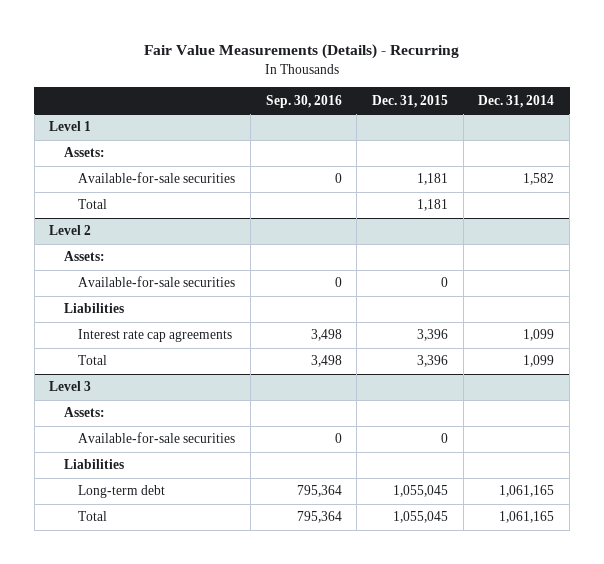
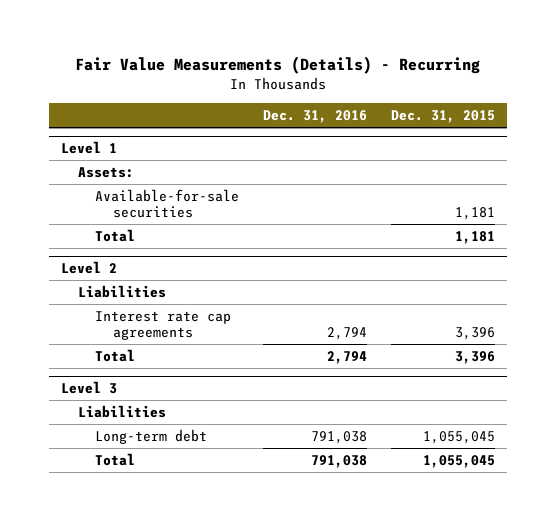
[265,94,342,108] Sep. 30, 2016 -> none
[478,94,555,108] Dec. 31, 2014 -> none
none -> [263,110,368,124] Dec. 31, 2016
[63,251,105,262] Assets: -> none
[78,276,236,288] Available-for-sale securities -> none
[63,407,105,418] Assets: -> none
[78,432,236,444] Available-for-sale securities -> none

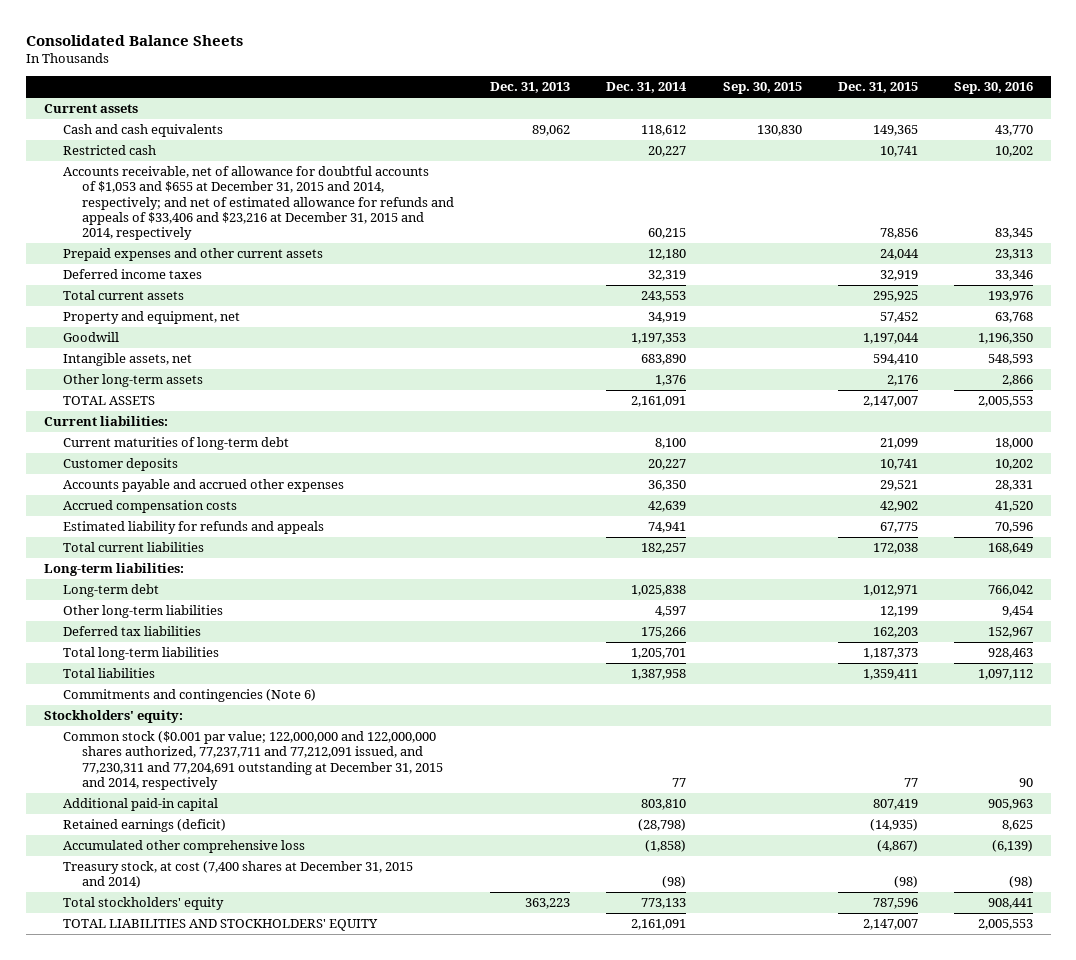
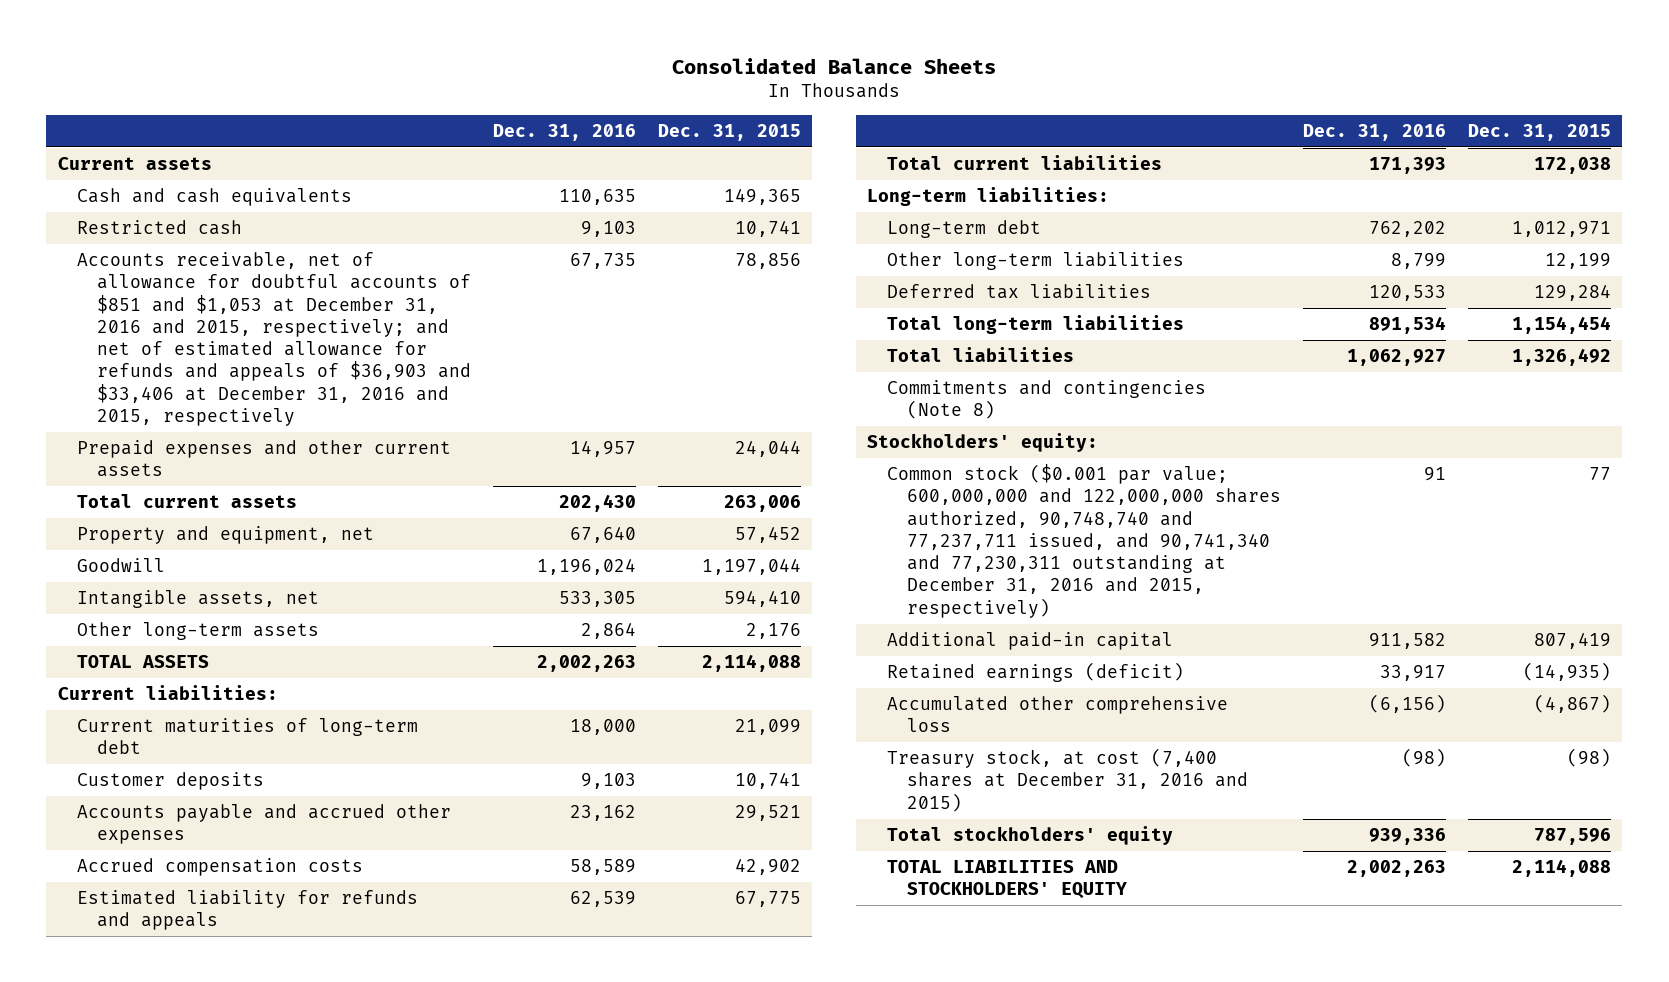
[490,82,571,94] Dec. 31, 2013 -> none
[606,82,688,94] Dec. 31, 2014 -> none
[722,82,802,95] Sep. 30, 2015 -> none
[953,82,1033,95] Sep. 30, 2016 -> none
none -> [493,123,637,141] Dec. 31, 2016
[63,166,455,241] Accounts receivable, net of allowance for doubtful accounts of $1,053 and $655 at December 31, 2015 and 2014, respectively; and net of estimated allowance for refunds and appeals of $33,406 and $23,216 at December 31, 2015 and 2014, respectively -> [77,252,472,427] Accounts receivable, net of allowance for doubtful accounts of $851 and $1,053 at December 31, 2016 and 2015, respectively; and net of estimated allowance for refunds and appeals of $36,903 and $33,406 at December 31, 2016 and 2015, respectively
[63,269,203,280] Deferred income taxes -> none
[872,291,918,303] 295,925 -> [724,495,802,513] 263,006
[862,396,918,408] 2,147,007 -> [702,654,802,673] 2,114,088
[872,627,918,639] 162,203 -> [1533,284,1611,302] 129,284
[862,648,918,660] 1,187,373 -> [1511,316,1611,335] 1,154,454
[862,669,918,681] 1,359,411 -> [1511,348,1611,367] 1,326,492
[63,689,317,703] Commitments and contingencies (Note 6) -> [886,380,1206,420] Commitments and contingencies (Note 8)
[63,731,444,791] Common stock ($0.001 par value; 122,000,000 and 122,000,000 shares authorized, 77,237,711 and 77,212,091 issued, and 77,230,311 and 77,204,691 outstanding at December 31, 2015 and 2014, respectively -> [886,464,1281,618] Common stock ($0.001 par value; 600,000,000 and 122,000,000 shares authorized, 90,748,740 and 77,237,711 issued, and 90,741,340 and 77,230,311 outstanding at December 31, 2016 and 2015, respectively)
[63,861,414,889] Treasury stock, at cost (7,400 shares at December 31, 2015 and 2014) -> [886,748,1248,812] Treasury stock, at cost (7,400 shares at December 31, 2016 and 2015)
[862,919,918,931] 2,147,007 -> [1511,859,1611,878] 2,114,088

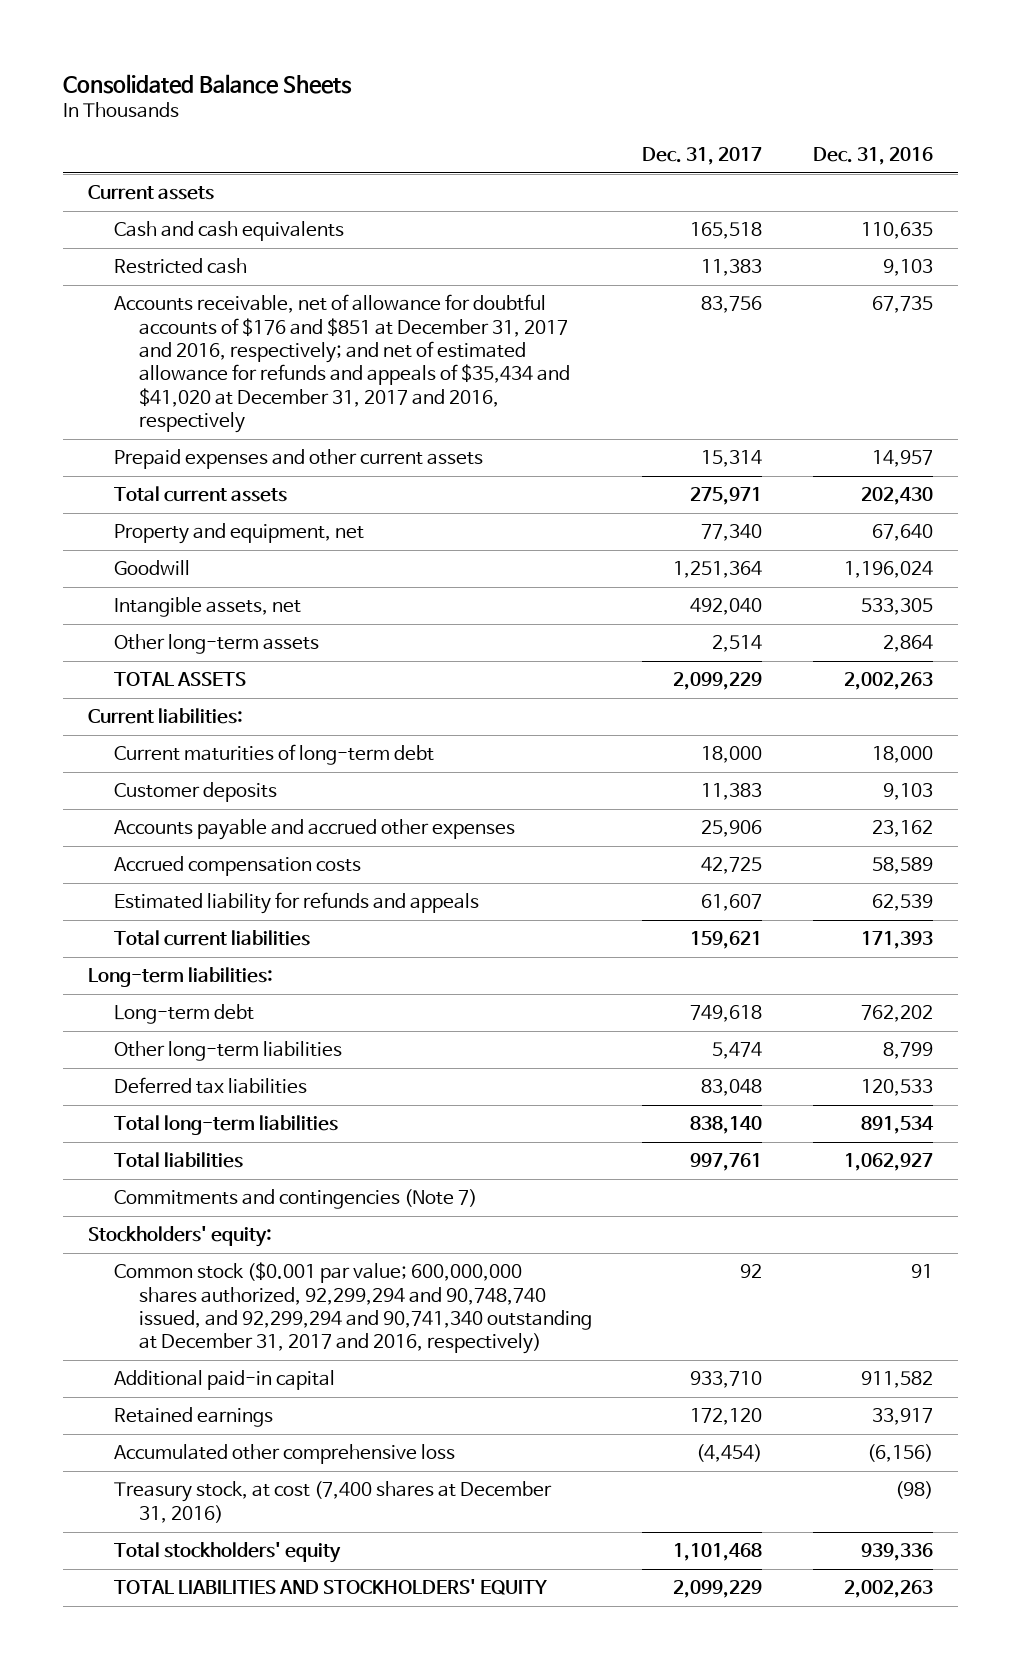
[658,123,802,141] Dec. 31, 2015 -> none
none -> [642,146,763,165] Dec. 31, 2017
[77,252,472,427] Accounts receivable, net of allowance for doubtful accounts of $851 and $1,053 at December 31, 2016 and 2015, respectively; and net of estimated allowance for refunds and appeals of $36,903 and $33,406 at December 31, 2016 and 2015, respectively -> [113,294,571,434] Accounts receivable, net of allowance for doubtful accounts of $176 and $851 at December 31, 2017 and 2016, respectively; and net of estimated allowance for refunds and appeals of $35,434 and $41,020 at December 31, 2017 and 2016, respectively
[886,380,1206,420] Commitments and contingencies (Note 8) -> [113,1189,477,1210] Commitments and contingencies (Note 7)
[886,464,1281,618] Common stock ($0.001 par value; 600,000,000 and 122,000,000 shares authorized, 90,748,740 and 77,237,711 issued, and 90,741,340 and 77,230,311 outstanding at December 31, 2016 and 2015, respectively) -> [113,1262,593,1355] Common stock ($0.001 par value; 600,000,000 shares authorized, 92,299,294 and 90,748,740 issued, and 92,299,294 and 90,741,340 outstanding at December 31, 2017 and 2016, respectively)
[886,662,1184,683] Retained earnings (deficit) -> [113,1407,273,1428] Retained earnings
[886,748,1248,812] Treasury stock, at cost (7,400 shares at December 31, 2016 and 2015) -> [113,1481,552,1523] Treasury stock, at cost (7,400 shares at December 31, 2016)

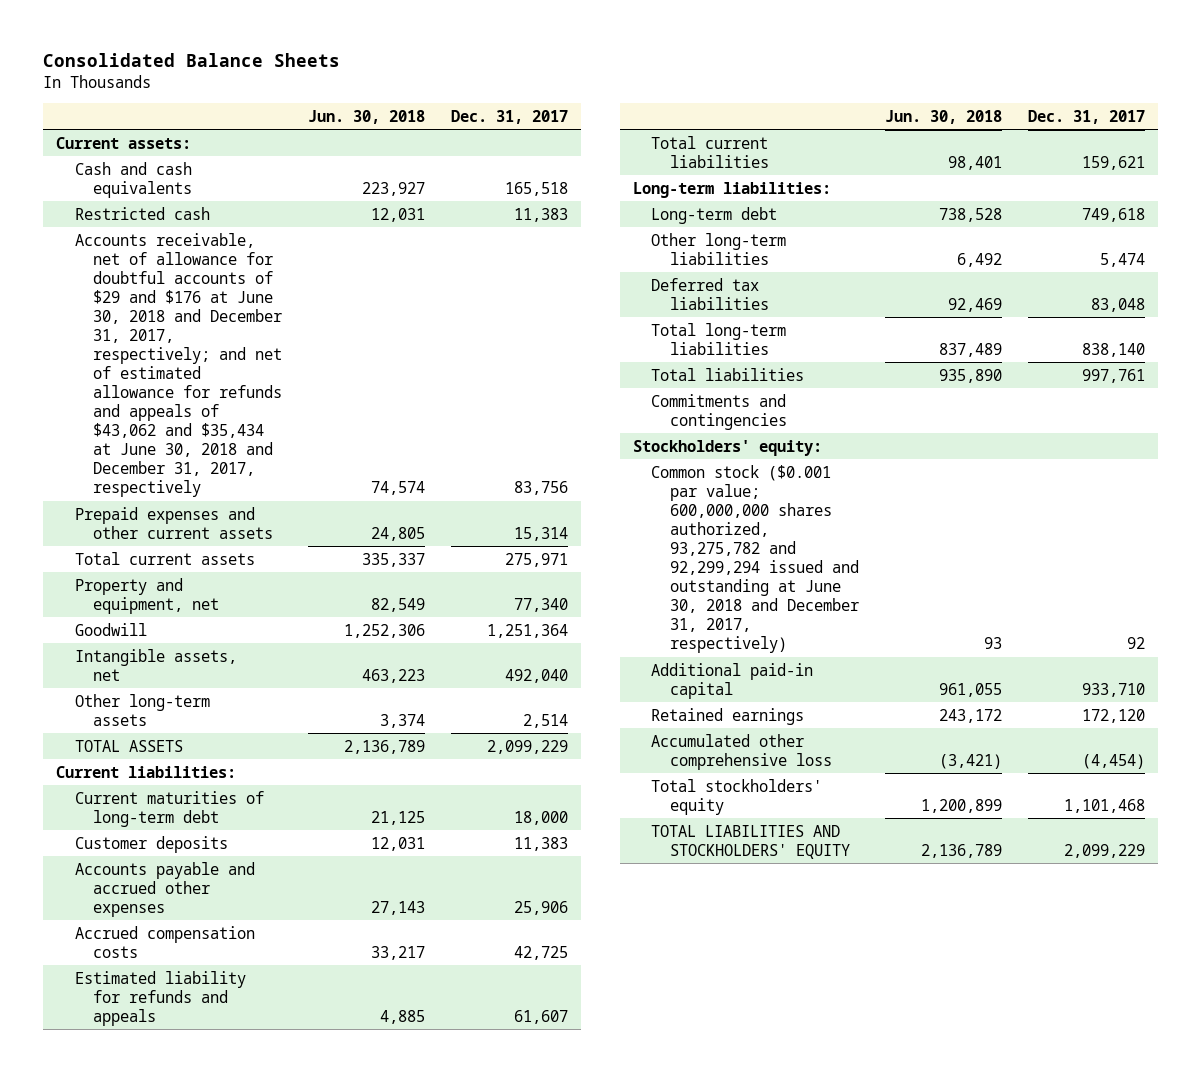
[812,146,933,165] Dec. 31, 2016 -> none
none -> [308,109,426,124] Jun. 30, 2018
[88,185,215,201] Current assets -> [56,136,192,149] Current assets:
[113,294,571,434] Accounts receivable, net of allowance for doubtful accounts of $176 and $851 at December 31, 2017 and 2016, respectively; and net of estimated allowance for refunds and appeals of $35,434 and $41,020 at December 31, 2017 and 2016, respectively -> [74,232,283,498] Accounts receivable, net of allowance for doubtful accounts of $29 and $176 at June 30, 2018 and December 31, 2017, respectively; and net of estimated allowance for refunds and appeals of $43,062 and $35,434 at June 30, 2018 and December 31, 2017, respectively
[113,1189,477,1210] Commitments and contingencies (Note 7) -> [651,393,787,430] Commitments and contingencies
[113,1262,593,1355] Common stock ($0.001 par value; 600,000,000 shares authorized, 92,299,294 and 90,748,740 issued, and 92,299,294 and 90,741,340 outstanding at December 31, 2017 and 2016, respectively) -> [651,464,859,654] Common stock ($0.001 par value; 600,000,000 shares authorized, 93,275,782 and 92,299,294 issued and outstanding at June 30, 2018 and December 31, 2017, respectively)
[113,1481,552,1523] Treasury stock, at cost (7,400 shares at December 31, 2016) -> none

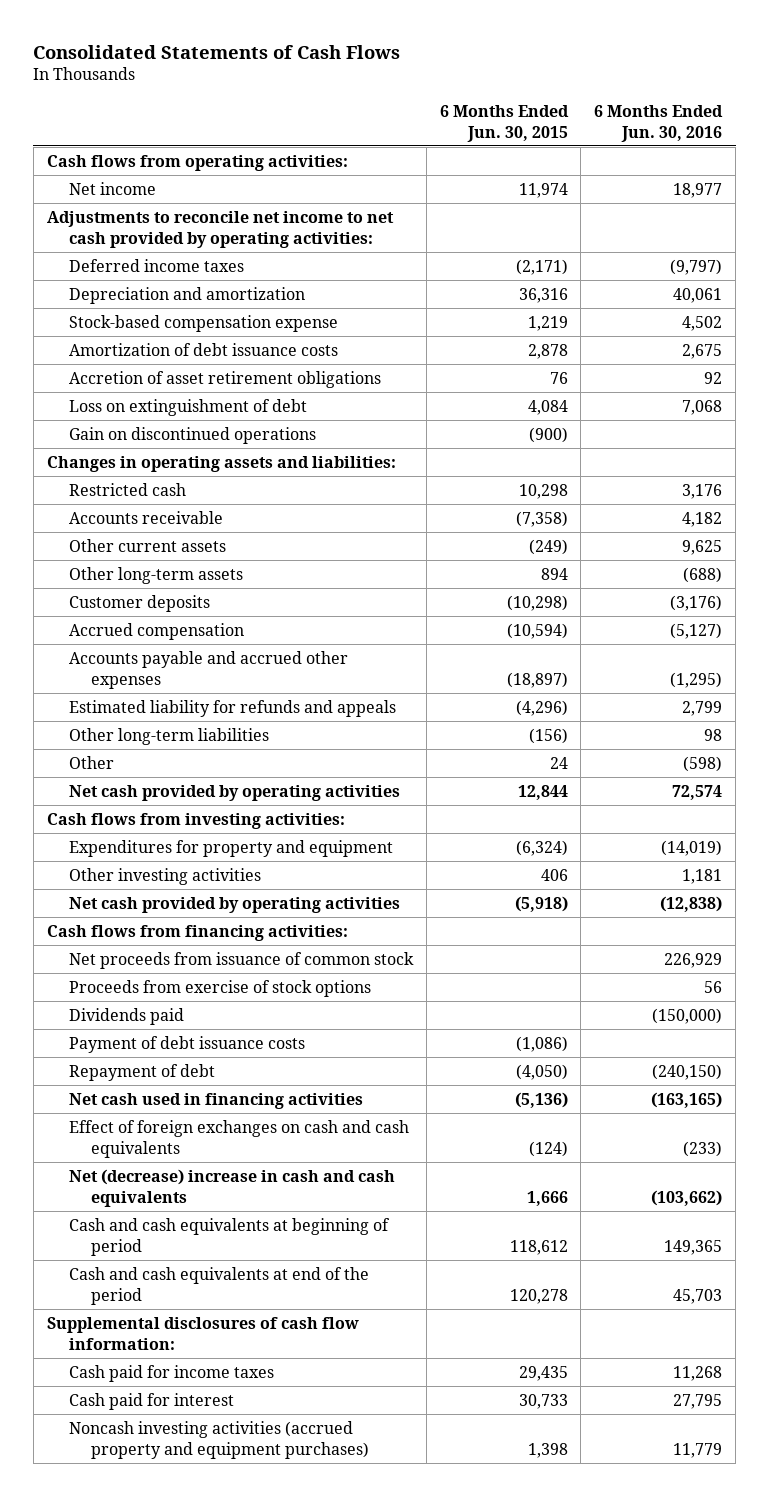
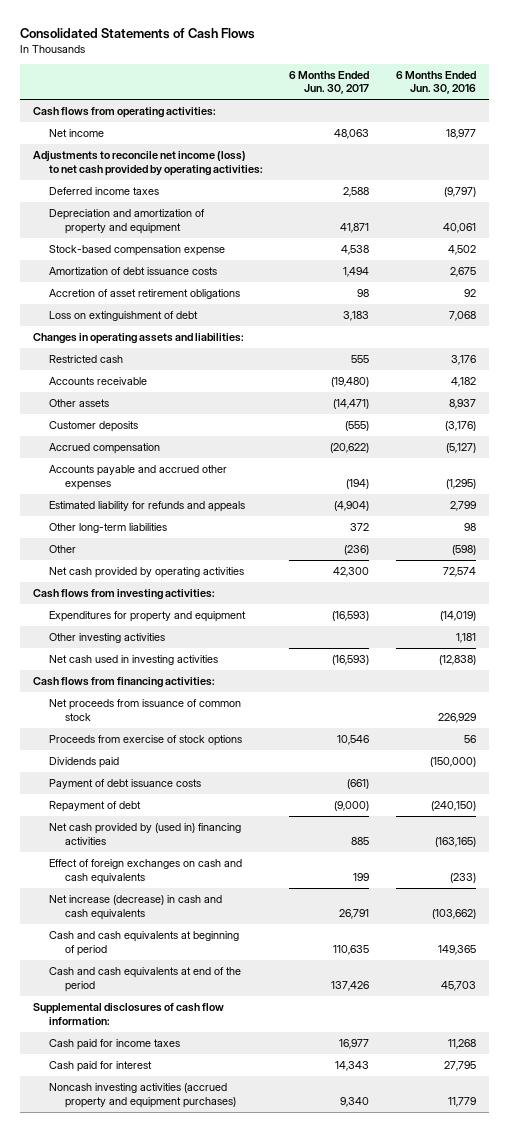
[439,104,569,142] 6 Months Ended Jun. 30, 2015 -> none
none -> [289,70,370,95] 6 Months Ended Jun. 30, 2017
[46,210,394,248] Adjustments to reconcile net income to net cash provided by operating activities: -> [33,151,263,176] Adjustments to reconcile net income (loss) to net cash provided by operating activities:
[68,286,305,304] Depreciation and amortization -> [48,209,205,234] Depreciation and amortization of property and equipment
[68,426,316,444] Gain on discontinued operations -> none
[68,566,243,584] Other long-term assets -> none
[68,538,226,552] Other current assets -> [48,399,109,408] Other assets
[682,539,723,555] 9,625 -> [448,399,476,410] 8,937
[68,896,400,913] Net cash provided by operating activities -> [48,655,218,666] Net cash used in investing activities
[68,1092,363,1109] Net cash used in financing activities -> [48,823,241,845] Net cash provided by (used in) financing activities
[68,1168,395,1207] Net (decrease) increase in cash and cash equivalents -> [48,895,222,920] Net increase (decrease) in cash and cash equivalents

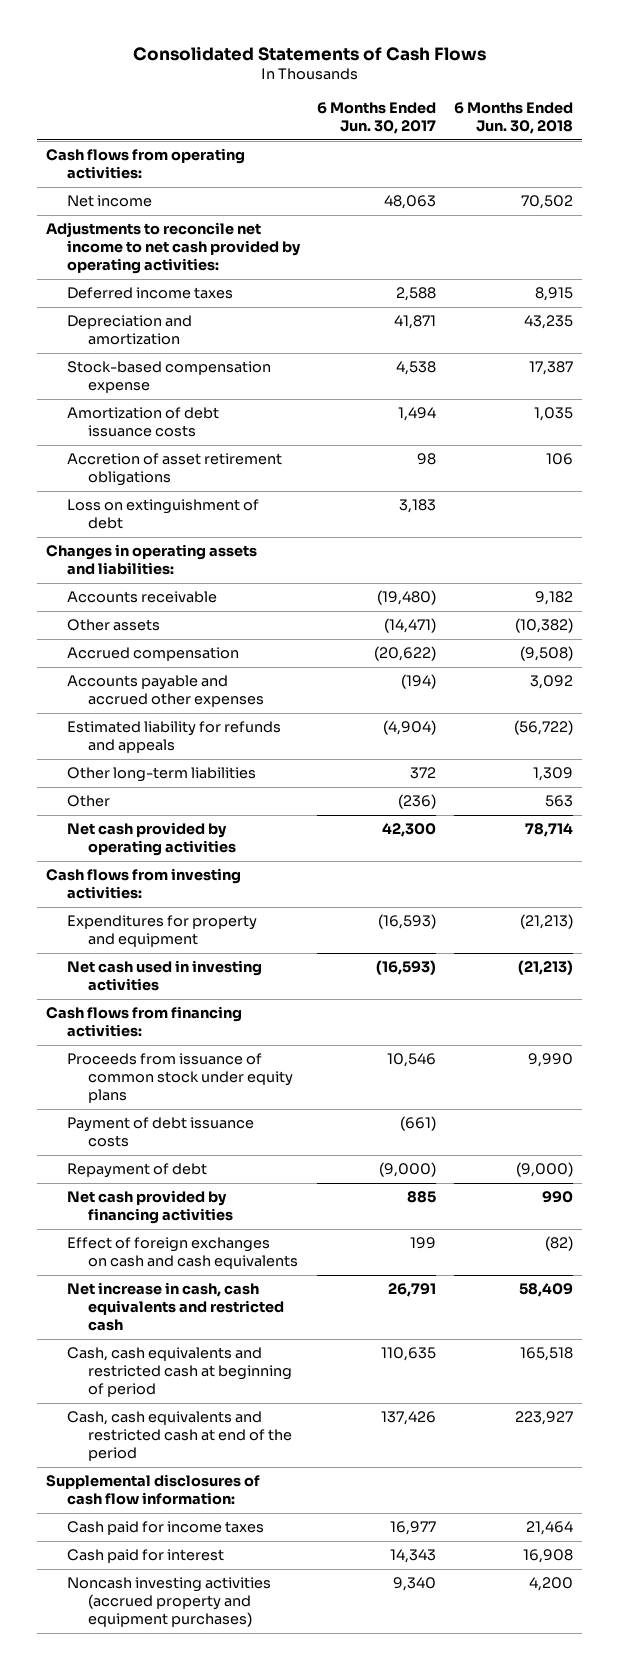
[395,70,476,95] 6 Months Ended Jun. 30, 2016 -> none
none -> [454,102,574,135] 6 Months Ended Jun. 30, 2018
[33,151,263,176] Adjustments to reconcile net income (loss) to net cash provided by operating activities: -> [45,222,301,275] Adjustments to reconcile net income to net cash provided by operating activities:
[48,209,205,234] Depreciation and amortization of property and equipment -> [66,315,192,346] Depreciation and amortization
[48,355,123,364] Restricted cash -> none
[48,421,138,433] Customer deposits -> none
[48,633,165,644] Other investing activities -> none
[48,699,241,721] Net proceeds from issuance of common stock -> none
[48,757,119,769] Dividends paid -> none
[48,735,242,747] Proceeds from exercise of stock options -> [66,1053,293,1104] Proceeds from issuance of common stock under equity plans
[48,823,241,845] Net cash provided by (used in) financing activities -> [66,1190,233,1225] Net cash provided by financing activities
[48,895,222,920] Net increase (decrease) in cash and cash equivalents -> [66,1282,284,1332] Net increase in cash, cash equivalents and restricted cash
[48,931,239,956] Cash and cash equivalents at beginning of period -> [66,1347,292,1398] Cash, cash equivalents and restricted cash at beginning of period
[48,967,241,992] Cash and cash equivalents at end of the period -> [66,1411,292,1462] Cash, cash equivalents and restricted cash at end of the period

